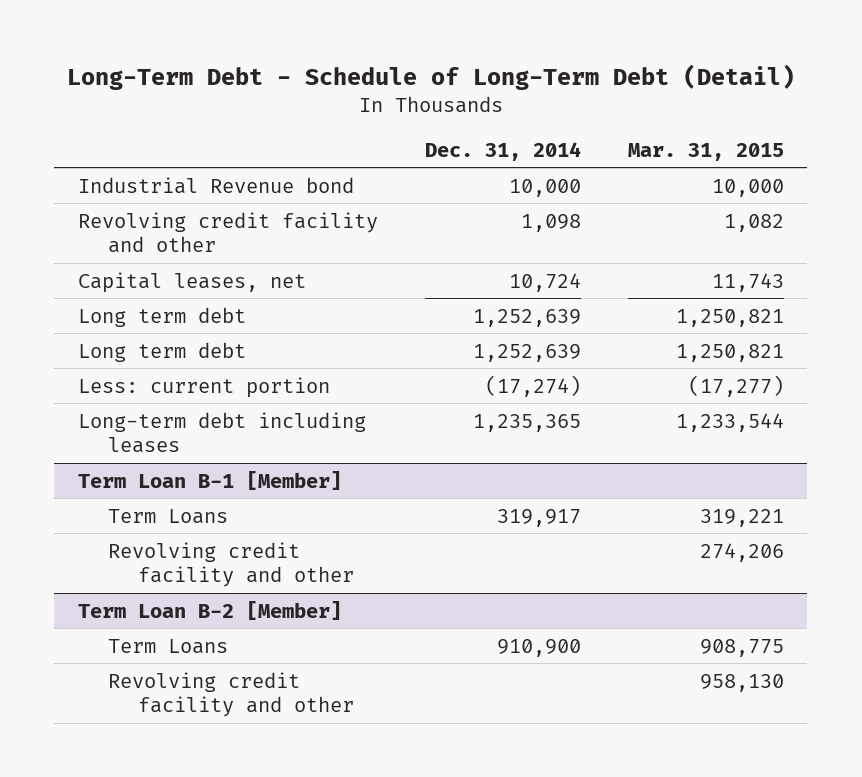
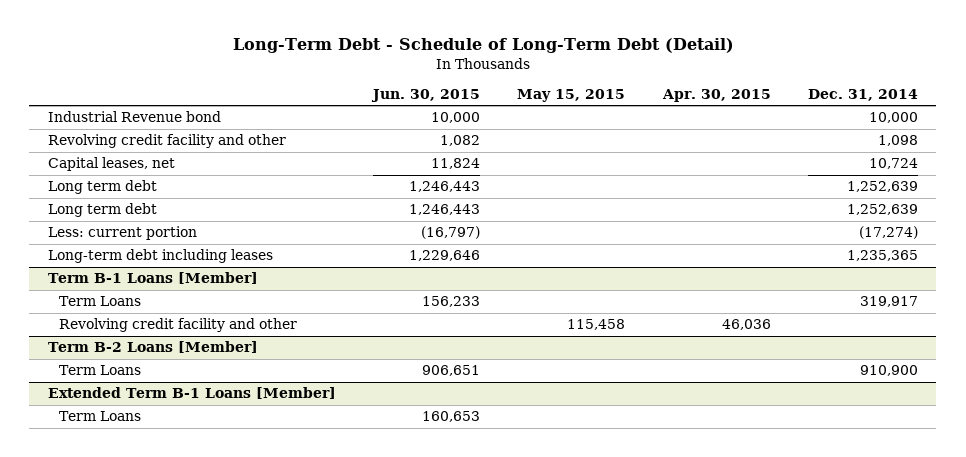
[627,142,784,161] Mar. 31, 2015 -> none
none -> [370,88,480,102] Jun. 30, 2015
none -> [517,88,626,102] May 15, 2015
none -> [661,88,771,102] Apr. 30, 2015
[77,470,342,490] Term Loan B-1 [Member] -> [47,272,258,285] Term B-1 Loans [Member]
[77,600,342,620] Term Loan B-2 [Member] -> [47,341,258,354] Term B-2 Loans [Member]
[108,671,355,718] Revolving credit facility and other -> none
none -> [47,387,336,400] Extended Term B-1 Loans [Member]
none -> [59,411,142,422] Term Loans

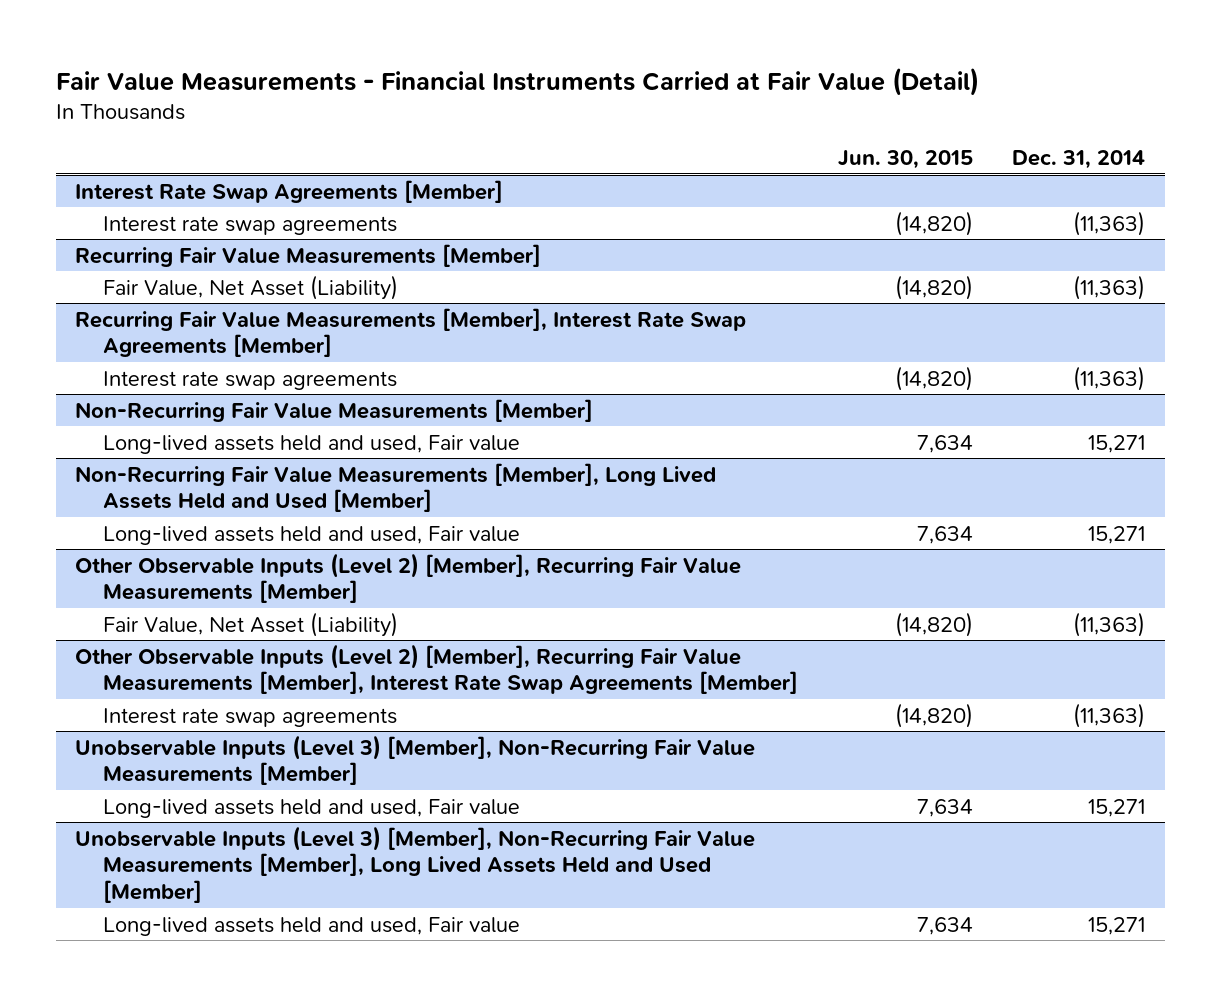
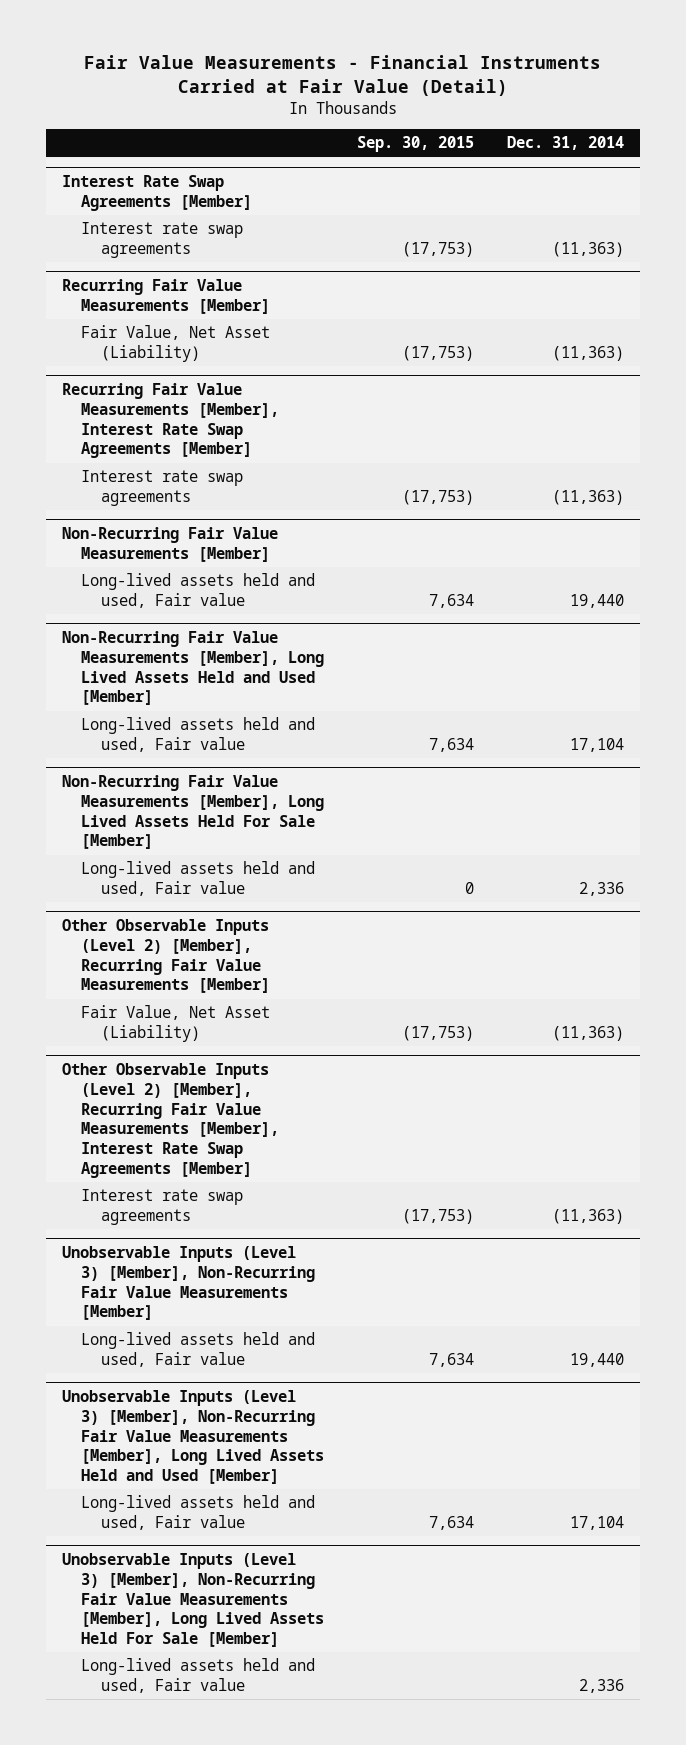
[837,150,973,170] Jun. 30, 2015 -> none
none -> [357,136,475,153] Sep. 30, 2015
[1088,434,1146,453] 15,271 -> [569,594,624,609] 19,440
[1088,525,1146,544] 15,271 -> [569,738,624,753] 17,104
none -> [62,775,325,850] Non-Recurring Fair Value Measurements [Member], Long Lived Assets Held For Sale [Member]
none -> [81,861,316,897] Long-lived assets held and used, Fair value
[1088,798,1146,817] 15,271 -> [569,1353,624,1368] 19,440
[1088,916,1146,935] 15,271 -> [569,1516,624,1531] 17,104
none -> [62,1553,325,1648] Unobservable Inputs (Level 3) [Member], Non-Recurring Fair Value Measurements [Member], Long Lived Assets Held For Sale [Member]
none -> [81,1658,316,1694] Long-lived assets held and used, Fair value

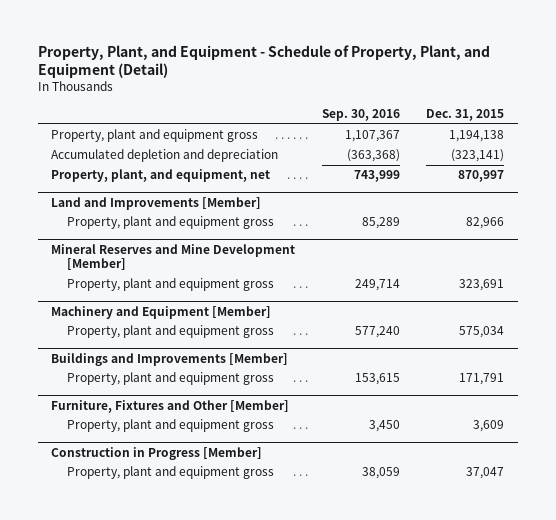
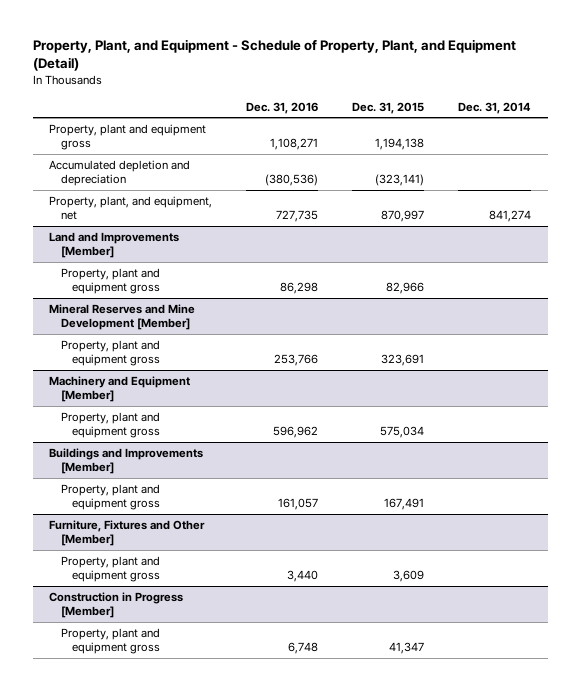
[321,108,400,121] Sep. 30, 2016 -> none
none -> [246,101,319,114] Dec. 31, 2016
none -> [457,101,531,114] Dec. 31, 2014
[459,373,505,386] 171,791 -> [384,498,425,511] 167,491
[466,467,505,480] 37,047 -> [389,642,425,655] 41,347

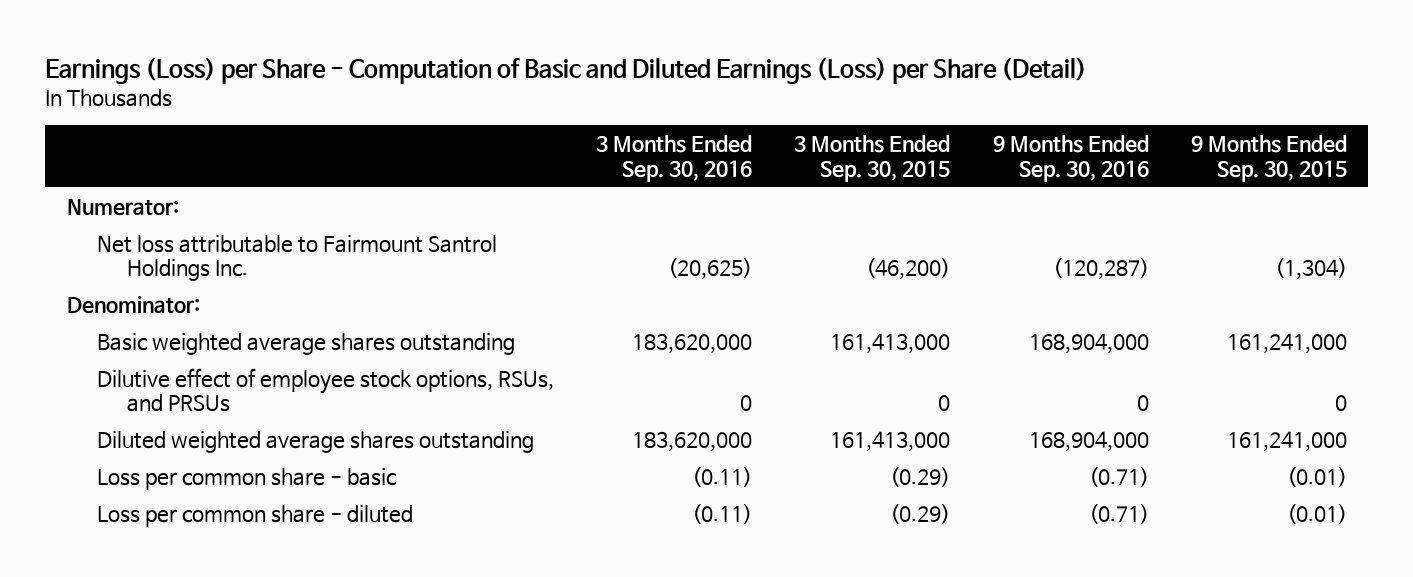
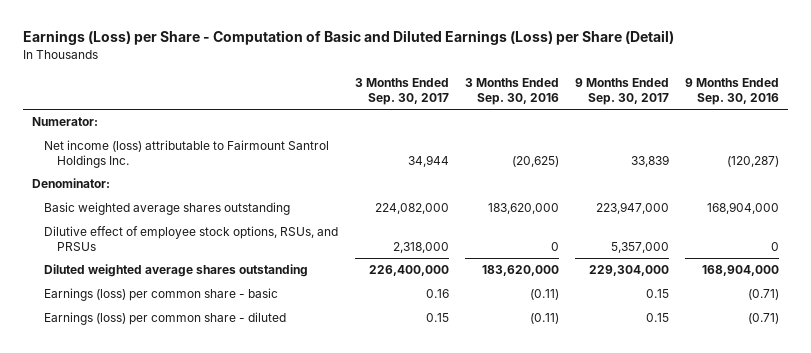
[794,135,951,182] 3 Months Ended Sep. 30, 2015 -> none
[1190,135,1347,182] 9 Months Ended Sep. 30, 2015 -> none
none -> [354,78,449,105] 3 Months Ended Sep. 30, 2017
none -> [575,78,670,105] 9 Months Ended Sep. 30, 2017
[96,234,497,282] Net loss attributable to Fairmount Santrol Holdings Inc. -> [44,140,330,168] Net income (loss) attributable to Fairmount Santrol Holdings Inc.
[96,467,396,490] Loss per common share - basic -> [44,288,279,302] Earnings (loss) per common share - basic
[96,504,413,527] Loss per common share - diluted -> [44,312,287,326] Earnings (loss) per common share - diluted

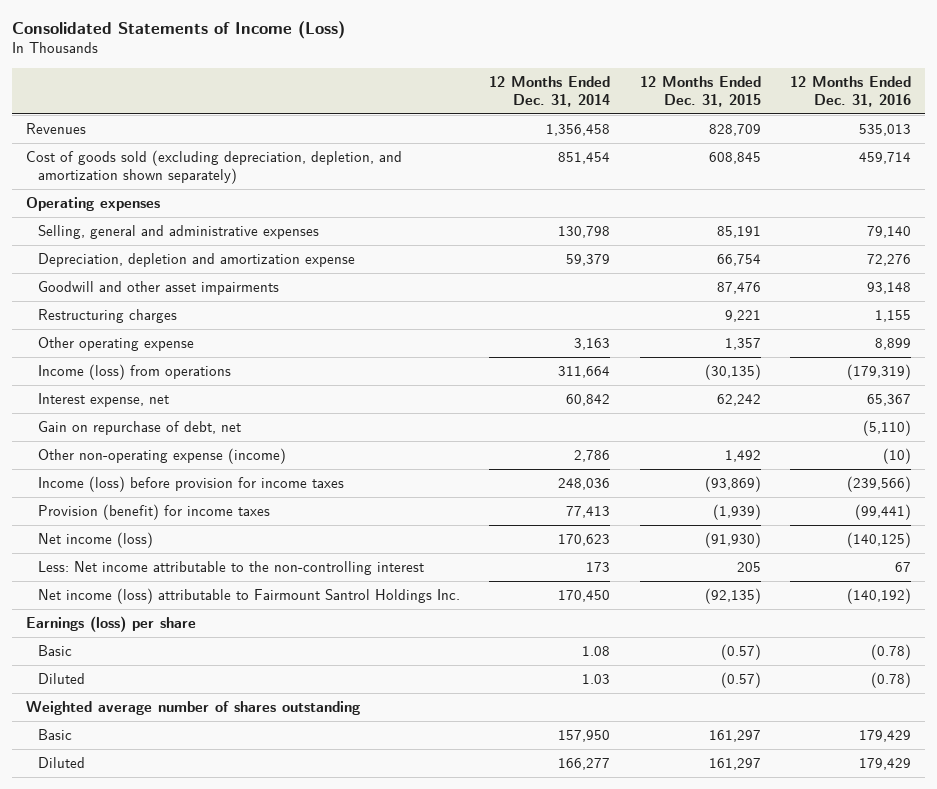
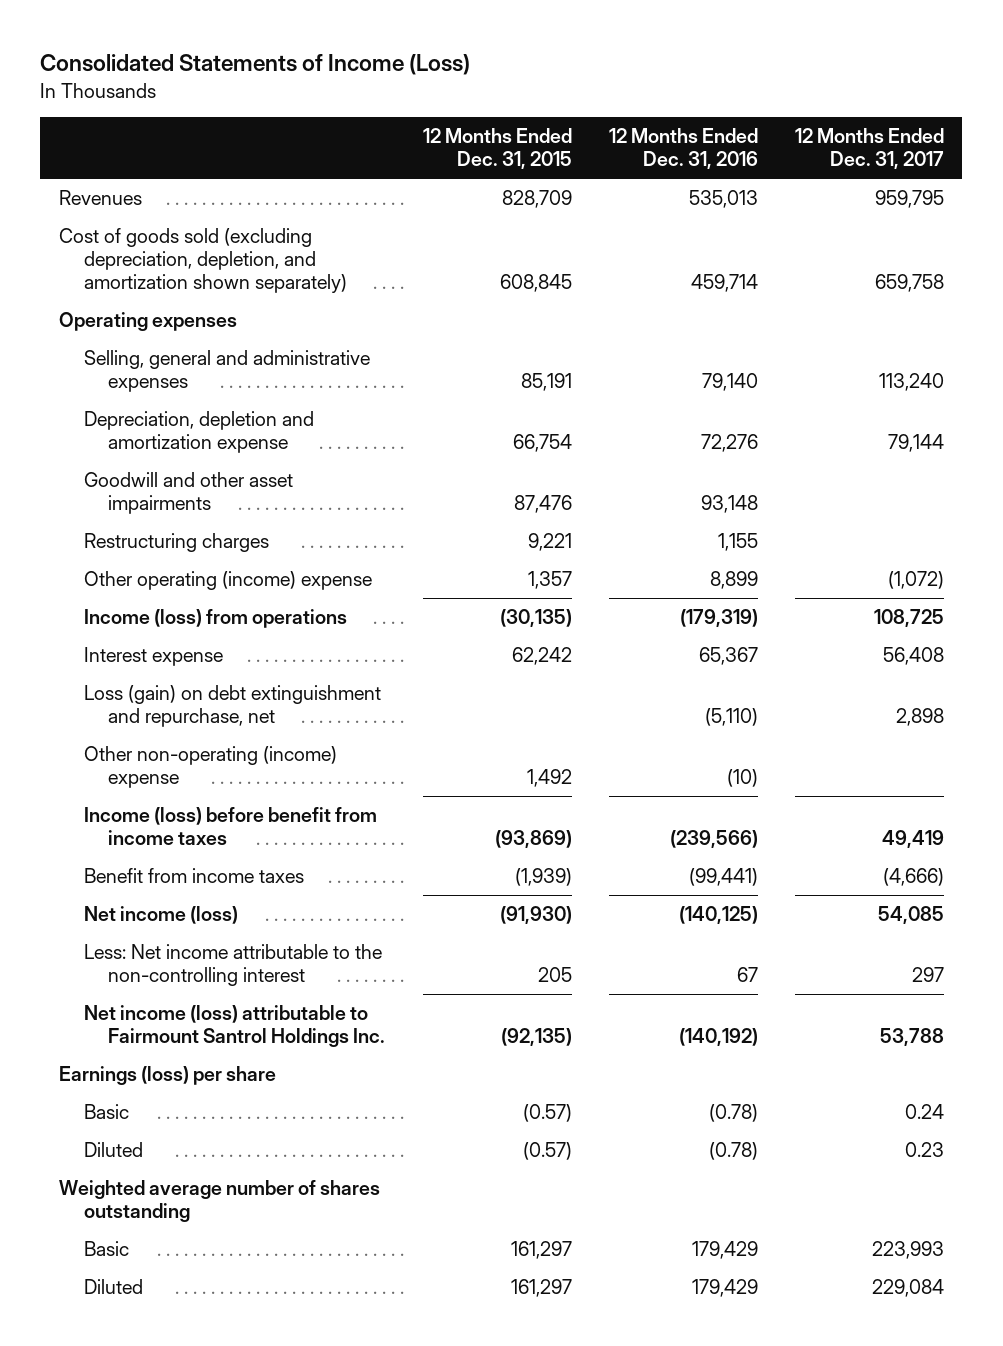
[489,75,611,107] 12 Months Ended Dec. 31, 2014 -> none
none -> [794,128,944,170] 12 Months Ended Dec. 31, 2017
[38,337,195,352] Other operating expense -> [83,571,372,591] Other operating (income) expense
[38,393,170,408] Interest expense, net -> [83,647,223,667] Interest expense
[38,421,242,436] Gain on repurchase of debt, net -> [83,685,381,728] Loss (gain) on debt extinguishment and repurchase, net
[38,448,287,465] Other non-operating expense (income) -> [83,746,337,789] Other non-operating (income) expense
[38,476,345,493] Income (loss) before provision for income taxes -> [83,807,377,846] Income (loss) before benefit from income taxes
[38,504,271,521] Provision (benefit) for income taxes -> [83,868,304,884] Benefit from income taxes

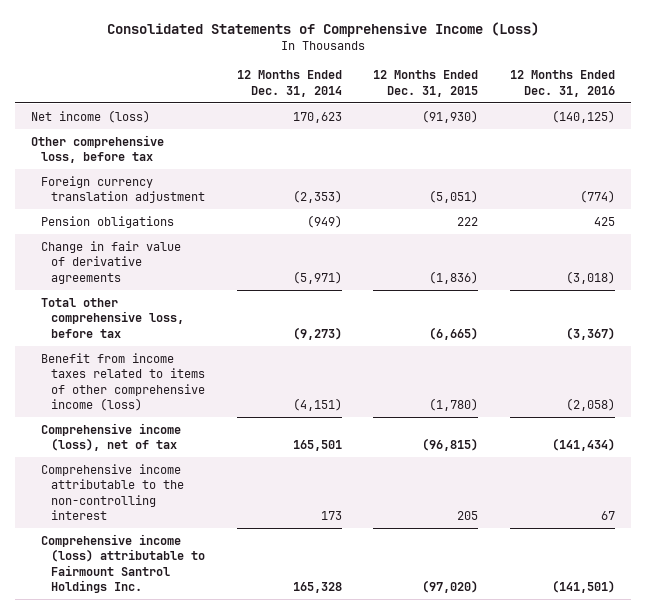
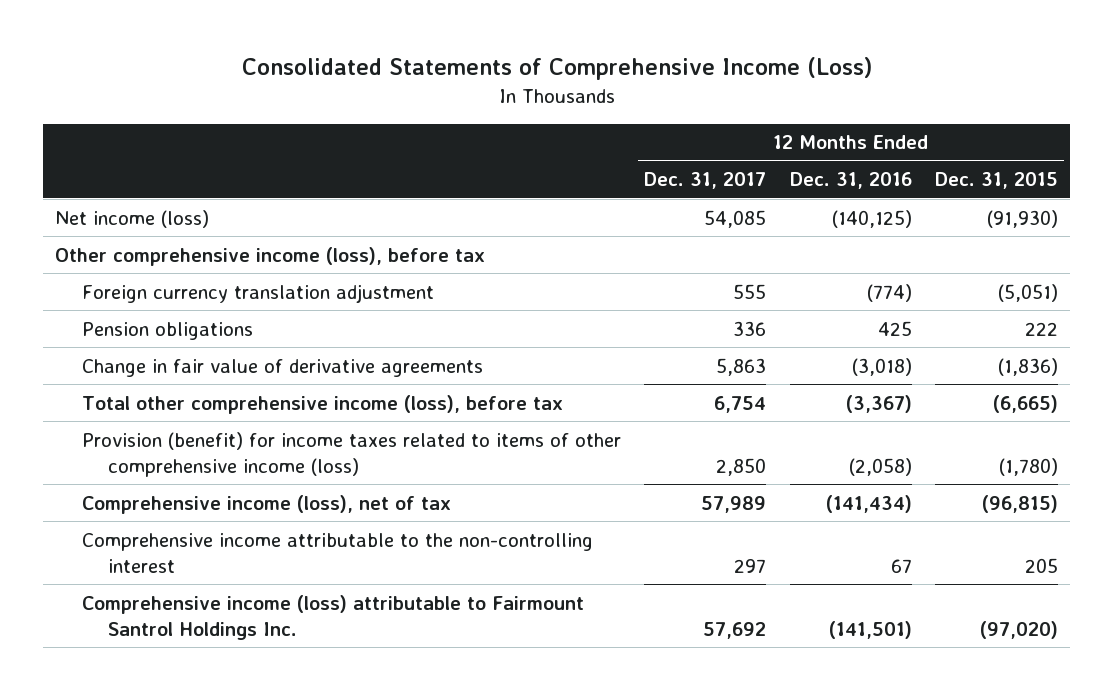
[236,70,342,97] 12 Months Ended Dec. 31, 2014 -> none
none -> [644,172,767,190] Dec. 31, 2017
[30,134,164,164] Other comprehensive loss, before tax -> [55,246,486,266] Other comprehensive income (loss), before tax
[40,297,184,338] Total other comprehensive loss, before tax -> [81,394,563,414] Total other comprehensive income (loss), before tax
[40,352,205,412] Benefit from income taxes related to items of other comprehensive income (loss) -> [81,431,621,477] Provision (benefit) for income taxes related to items of other comprehensive income (loss)

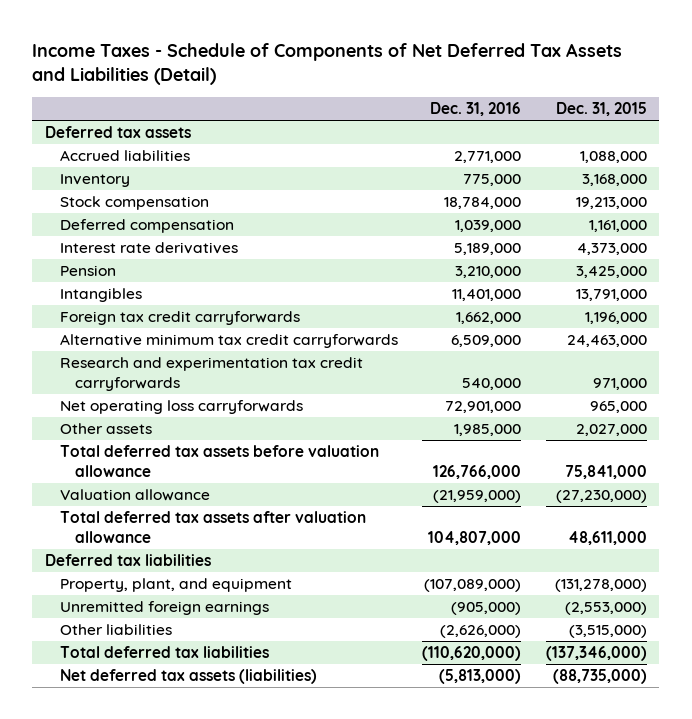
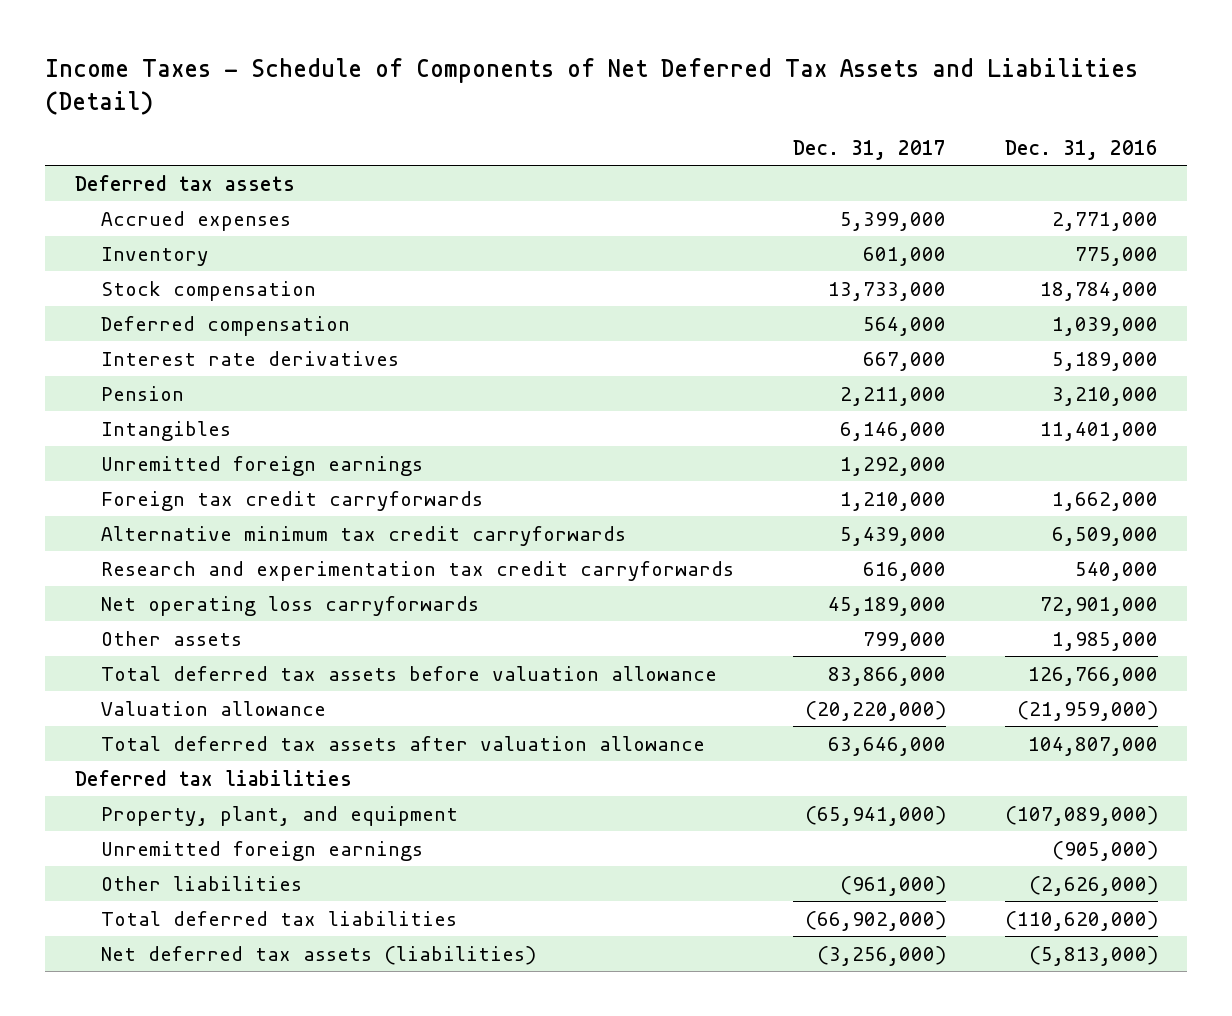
[556,102,648,117] Dec. 31, 2015 -> none
none -> [792,139,946,160] Dec. 31, 2017
[59,150,190,162] Accrued liabilities -> [101,210,292,231] Accrued expenses
none -> [101,455,424,476] Unremitted foreign earnings

